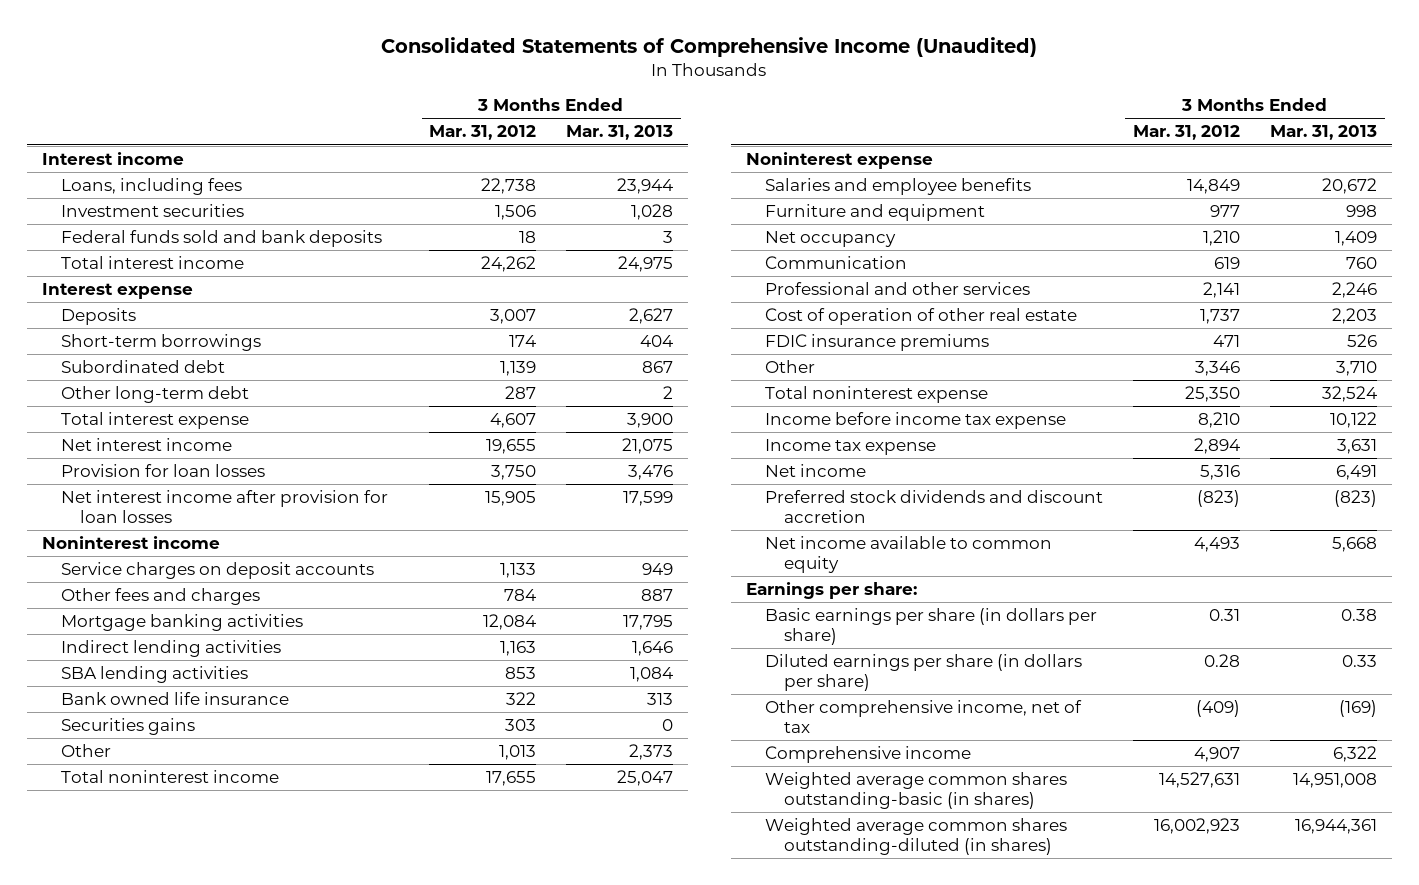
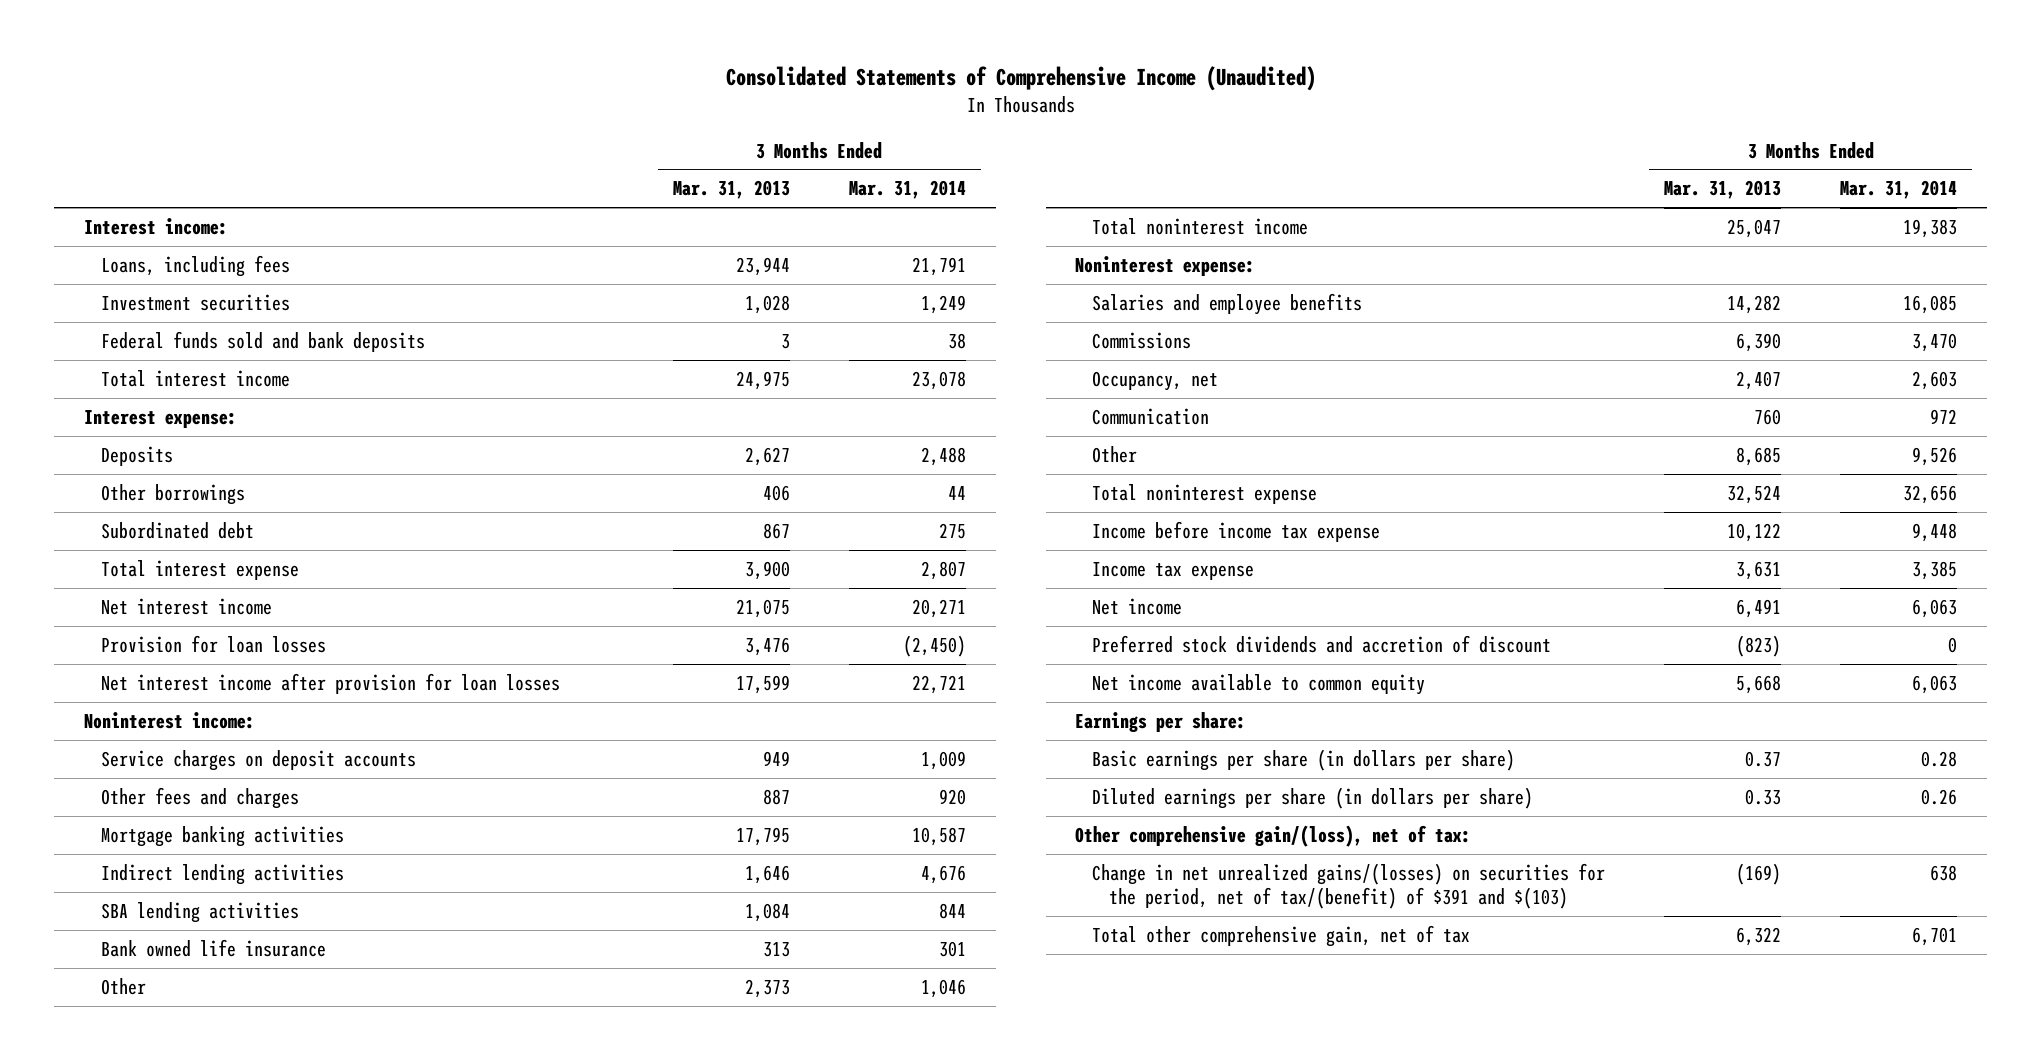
[429,125,537,141] Mar. 31, 2012 -> none
none -> [849,180,967,200] Mar. 31, 2014
[41,151,184,165] Interest income -> [83,217,228,235] Interest income:
[41,282,193,299] Interest expense -> [83,409,237,428] Interest expense:
[61,333,262,351] Short-term borrowings -> none
none -> [100,483,245,505] Other borrowings
[61,385,250,403] Other long-term debt -> none
[41,535,220,549] Noninterest income -> [83,711,255,729] Noninterest income:
[61,717,196,735] Securities gains -> none
[764,203,985,221] Furniture and equipment -> none
[745,151,933,169] Noninterest expense -> [1075,255,1256,276] Noninterest expense:
[1322,177,1378,194] 20,672 -> [1727,294,1782,314] 14,282
none -> [1091,331,1191,349] Commissions
[764,230,896,247] Net occupancy -> [1091,370,1218,391] Occupancy, net
[1335,230,1378,246] 1,409 -> [1736,370,1782,390] 2,407
[764,281,1030,295] Professional and other services -> none
[764,307,1077,325] Cost of operation of other real estate -> none
[764,333,989,351] FDIC insurance premiums -> none
[1336,360,1378,376] 3,710 -> [1736,446,1782,466] 8,685
[764,489,1103,523] Preferred stock dividends and discount accretion -> [1091,634,1551,653] Preferred stock dividends and accretion of discount
[1341,608,1378,621] 0.38 -> [1745,750,1782,767] 0.37
[764,771,1067,809] Weighted average common shares outstanding-basic (in shares) -> none
[764,817,1067,855] Weighted average common shares outstanding-diluted (in shares) -> none
none -> [1075,824,1472,847] Other comprehensive gain/(loss), net of tax:
[764,699,1082,733] Other comprehensive income, net of tax -> [1091,862,1605,910] Change in net unrealized gains/(losses) on securities for the period, net of tax/(benefit) of $391 and $(103)
[764,745,971,763] Comprehensive income -> [1091,924,1470,947] Total other comprehensive gain, net of tax

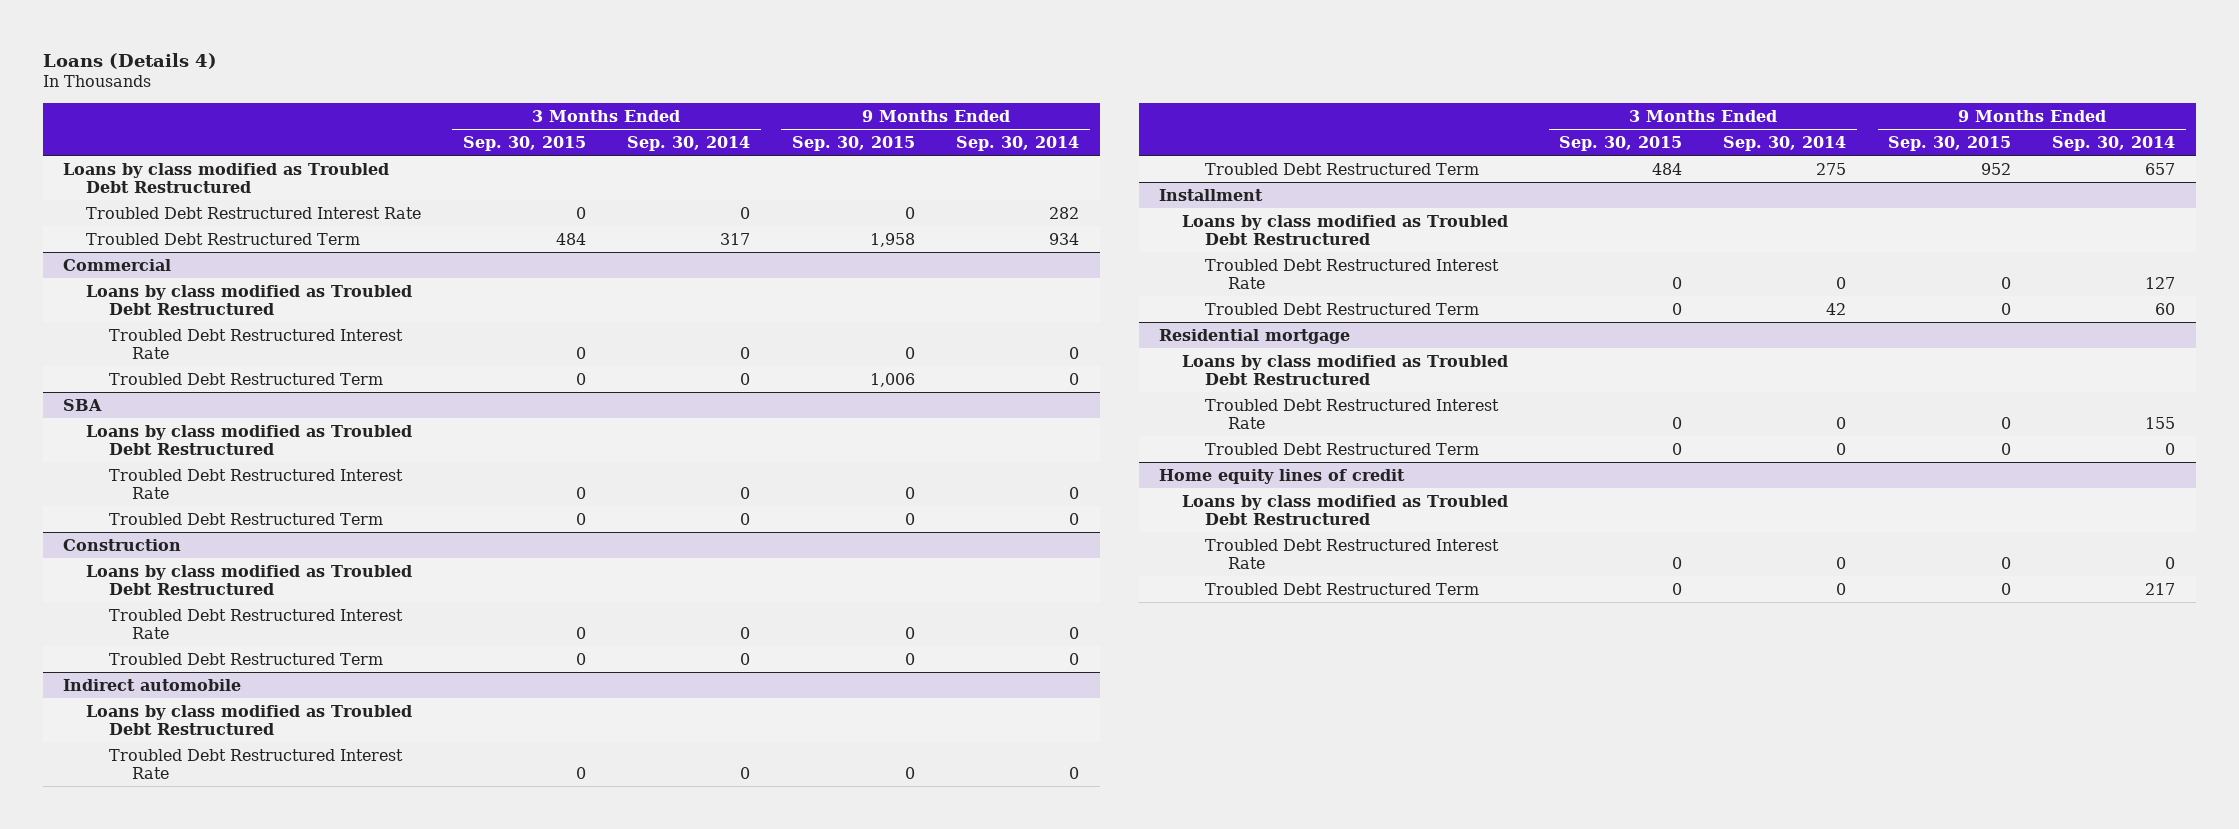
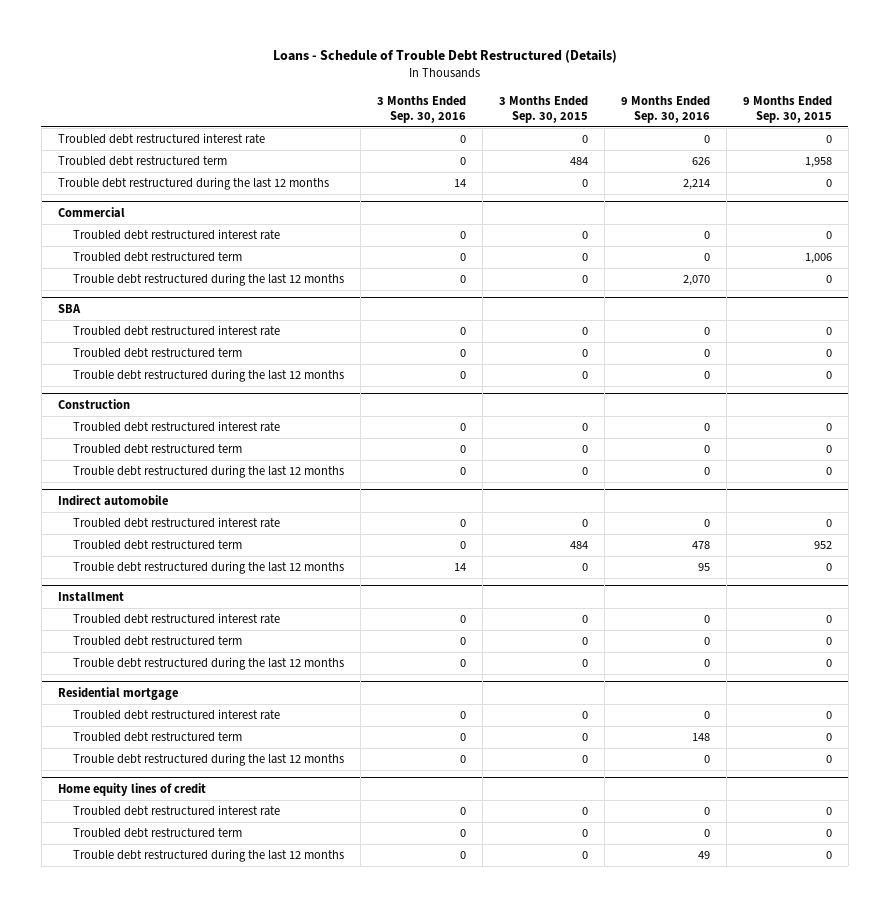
[42,52,217,69] Loans (Details 4) -> [272,49,617,64] Loans - Schedule of Trouble Debt Restructured (Details)
[627,135,751,151] Sep. 30, 2014 -> none
[956,135,1080,151] Sep. 30, 2014 -> none
none -> [376,95,466,123] 3 Months Ended Sep. 30, 2016
none -> [620,95,710,123] 9 Months Ended Sep. 30, 2016
[63,162,390,193] Loans by class modified as Troubled Debt Restructured -> none
[86,206,422,219] Troubled Debt Restructured Interest Rate -> [57,133,265,145] Troubled debt restructured interest rate
[86,232,361,245] Troubled Debt Restructured Term -> [57,156,227,167] Troubled debt restructured term
none -> [57,177,329,191] Trouble debt restructured during the last 12 months
[86,284,413,315] Loans by class modified as Troubled Debt Restructured -> none
[109,328,404,359] Troubled Debt Restructured Interest Rate -> [72,229,280,241] Troubled debt restructured interest rate
[109,372,384,385] Troubled Debt Restructured Term -> [72,252,242,263] Troubled debt restructured term
none -> [72,273,344,287] Trouble debt restructured during the last 12 months
[86,424,413,455] Loans by class modified as Troubled Debt Restructured -> none
[109,468,404,499] Troubled Debt Restructured Interest Rate -> [72,325,280,337] Troubled debt restructured interest rate
[109,512,384,525] Troubled Debt Restructured Term -> [72,348,242,359] Troubled debt restructured term
none -> [72,369,344,383] Trouble debt restructured during the last 12 months
[86,564,413,595] Loans by class modified as Troubled Debt Restructured -> none
[109,608,404,639] Troubled Debt Restructured Interest Rate -> [72,421,280,433] Troubled debt restructured interest rate
[109,652,384,665] Troubled Debt Restructured Term -> [72,444,242,455] Troubled debt restructured term
none -> [72,465,344,479] Trouble debt restructured during the last 12 months
[86,704,413,735] Loans by class modified as Troubled Debt Restructured -> none
[109,748,404,779] Troubled Debt Restructured Interest Rate -> [72,517,280,529] Troubled debt restructured interest rate
[1205,162,1480,175] Troubled Debt Restructured Term -> [72,540,242,551] Troubled debt restructured term
none -> [72,561,344,575] Trouble debt restructured during the last 12 months
[1182,214,1509,245] Loans by class modified as Troubled Debt Restructured -> none
[1205,258,1500,289] Troubled Debt Restructured Interest Rate -> [72,613,280,625] Troubled debt restructured interest rate
[1205,302,1480,315] Troubled Debt Restructured Term -> [72,636,242,647] Troubled debt restructured term
none -> [72,657,344,671] Trouble debt restructured during the last 12 months
[1182,354,1509,385] Loans by class modified as Troubled Debt Restructured -> none
[1205,398,1500,429] Troubled Debt Restructured Interest Rate -> [72,709,280,721] Troubled debt restructured interest rate
[1205,442,1480,455] Troubled Debt Restructured Term -> [72,732,242,743] Troubled debt restructured term
none -> [72,753,344,767] Trouble debt restructured during the last 12 months
[1182,494,1509,525] Loans by class modified as Troubled Debt Restructured -> none
[1205,538,1500,569] Troubled Debt Restructured Interest Rate -> [72,805,280,817] Troubled debt restructured interest rate
[1205,582,1480,595] Troubled Debt Restructured Term -> [72,828,242,839] Troubled debt restructured term
none -> [72,849,344,863] Trouble debt restructured during the last 12 months

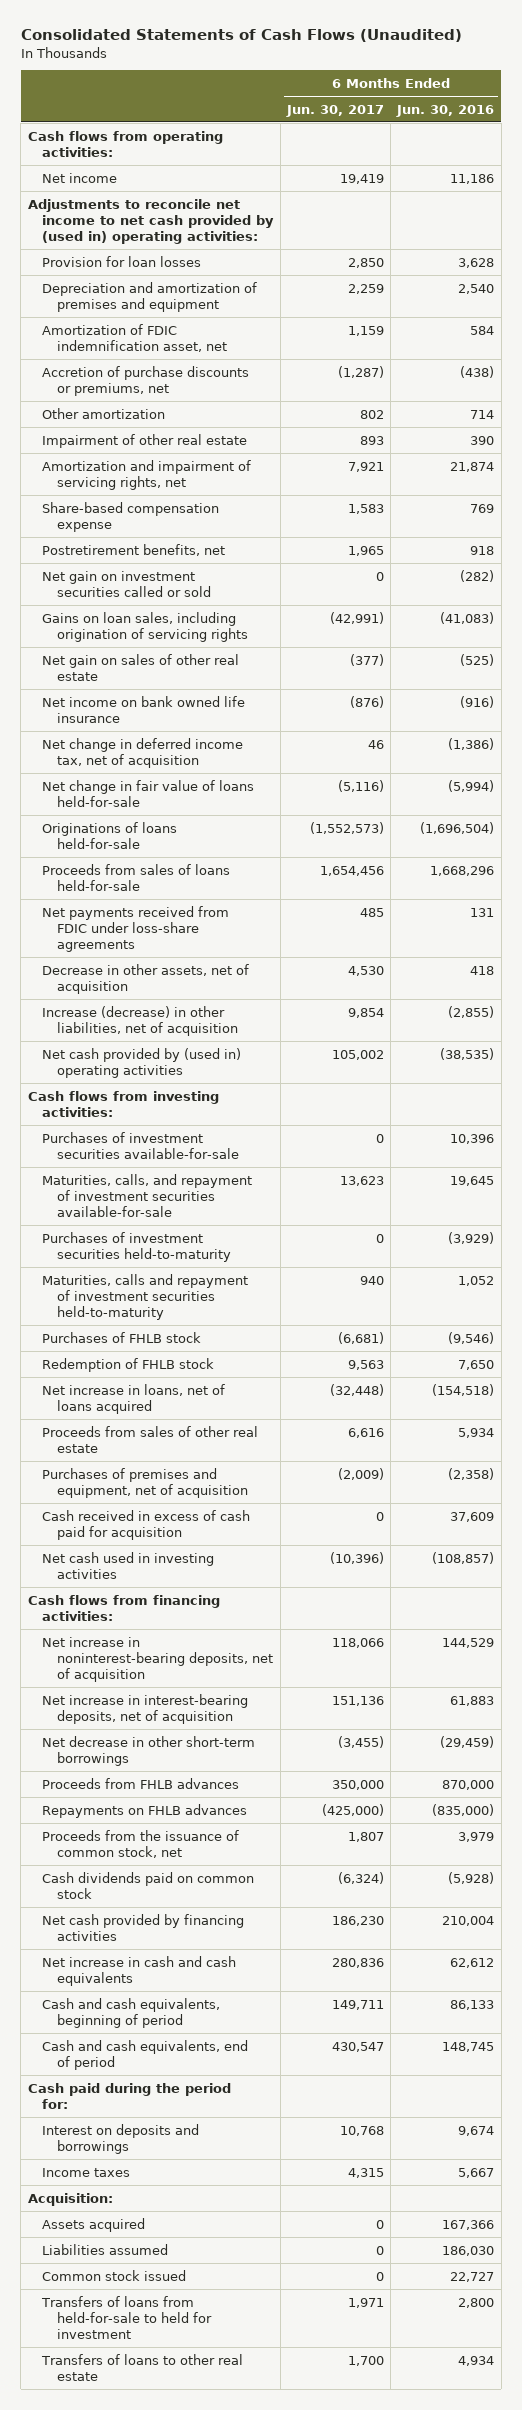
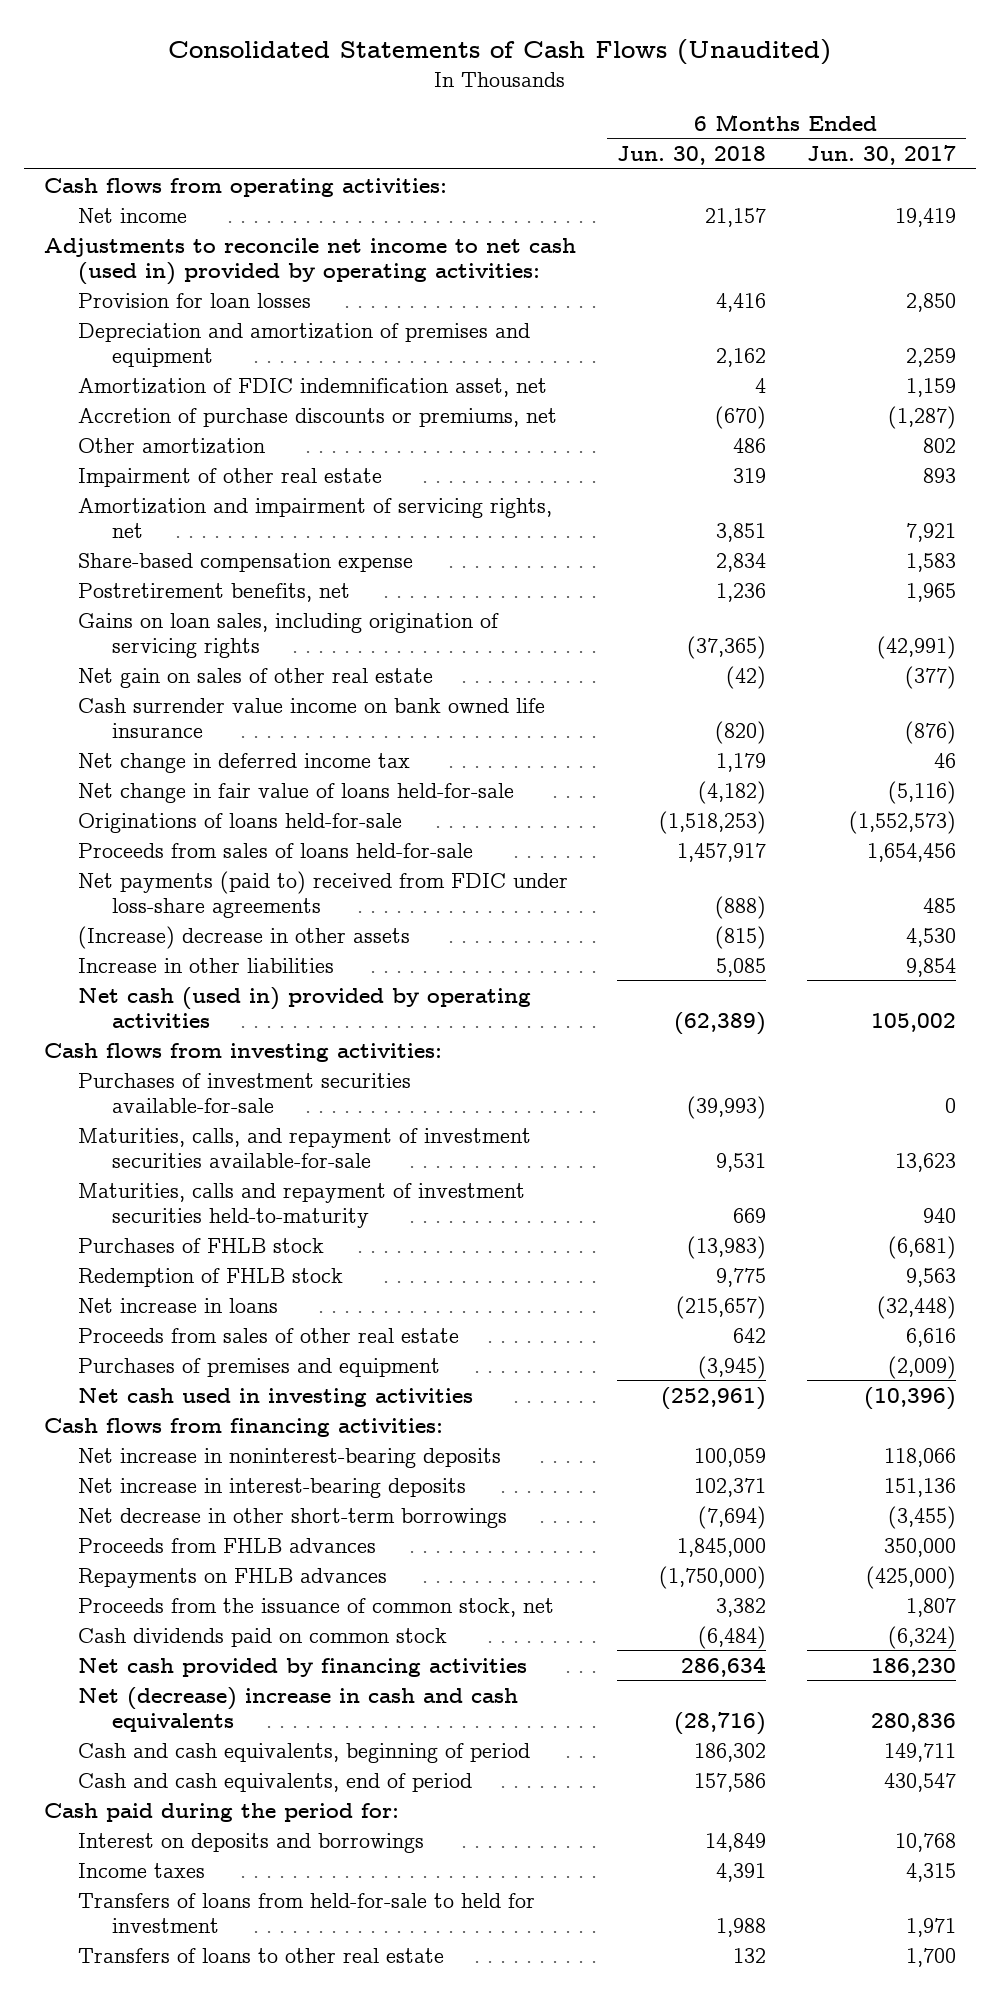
[396,104,495,117] Jun. 30, 2016 -> none
none -> [617,145,767,165] Jun. 30, 2018
[27,198,275,245] Adjustments to reconcile net income to net cash provided by (used in) operating activities: -> [44,237,577,285] Adjustments to reconcile net income to net cash (used in) provided by operating activities:
[42,570,212,597] Net gain on investment securities called or sold -> none
[42,695,246,723] Net income on bank owned life insurance -> [78,697,546,738] Cash surrender value income on bank owned life insurance
[42,737,244,768] Net change in deferred income tax, net of acquisition -> [78,752,411,773] Net change in deferred income tax
[42,905,230,953] Net payments received from FDIC under loss-share agreements -> [78,870,569,918] Net payments (paid to) received from FDIC under loss-share agreements
[42,963,250,994] Decrease in other assets, net of acquisition -> [78,925,411,949] (Increase) decrease in other assets
[42,1005,239,1036] Increase (decrease) in other liabilities, net of acquisition -> [78,957,335,973] Increase in other liabilities
[42,1047,242,1078] Net cash provided by (used in) operating activities -> [78,986,532,1028] Net cash (used in) provided by operating activities
[42,1231,232,1262] Purchases of investment securities held-to-maturity -> none
[42,1383,226,1414] Net increase in loans, net of loans acquired -> [78,1297,279,1313] Net increase in loans
[42,1509,251,1540] Cash received in excess of cash paid for acquisition -> none
[42,1467,249,1498] Purchases of premises and equipment, net of acquisition -> [78,1357,441,1377] Purchases of premises and equipment
[42,1636,274,1683] Net increase in noninterest-bearing deposits, net of acquisition -> [78,1447,502,1468] Net increase in noninterest-bearing deposits
[42,1693,249,1724] Net increase in interest-bearing deposits, net of acquisition -> [78,1477,467,1498] Net increase in interest-bearing deposits
[42,1955,237,1986] Net increase in cash and cash equivalents -> [78,1686,519,1732] Net (decrease) increase in cash and cash equivalents
[27,2192,113,2206] Acquisition: -> none
[42,2217,146,2232] Assets acquired -> none
[42,2243,169,2255] Liabilities assumed -> none
[42,2269,187,2281] Common stock issued -> none

